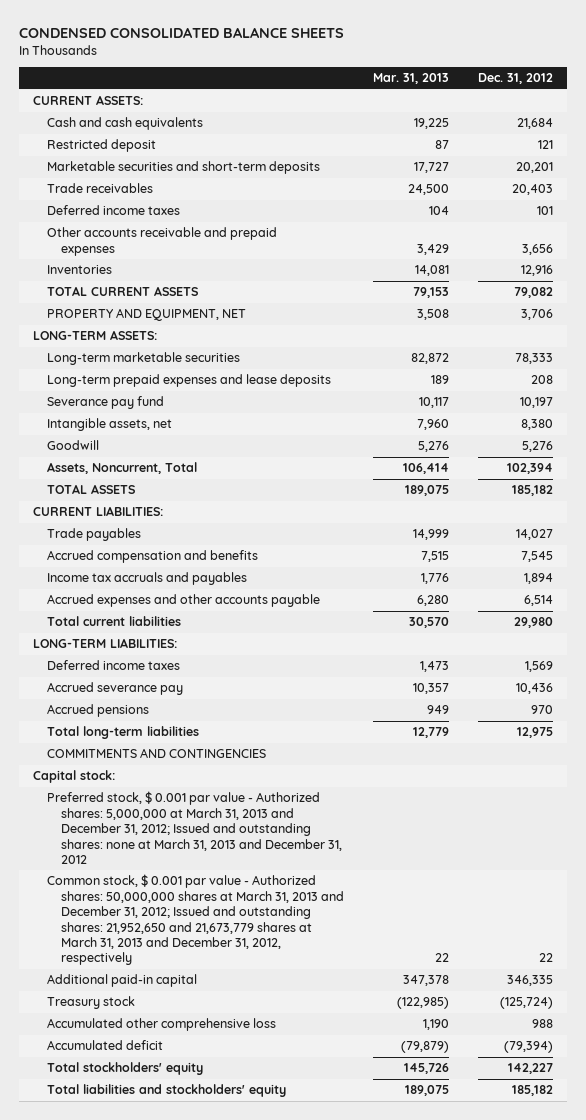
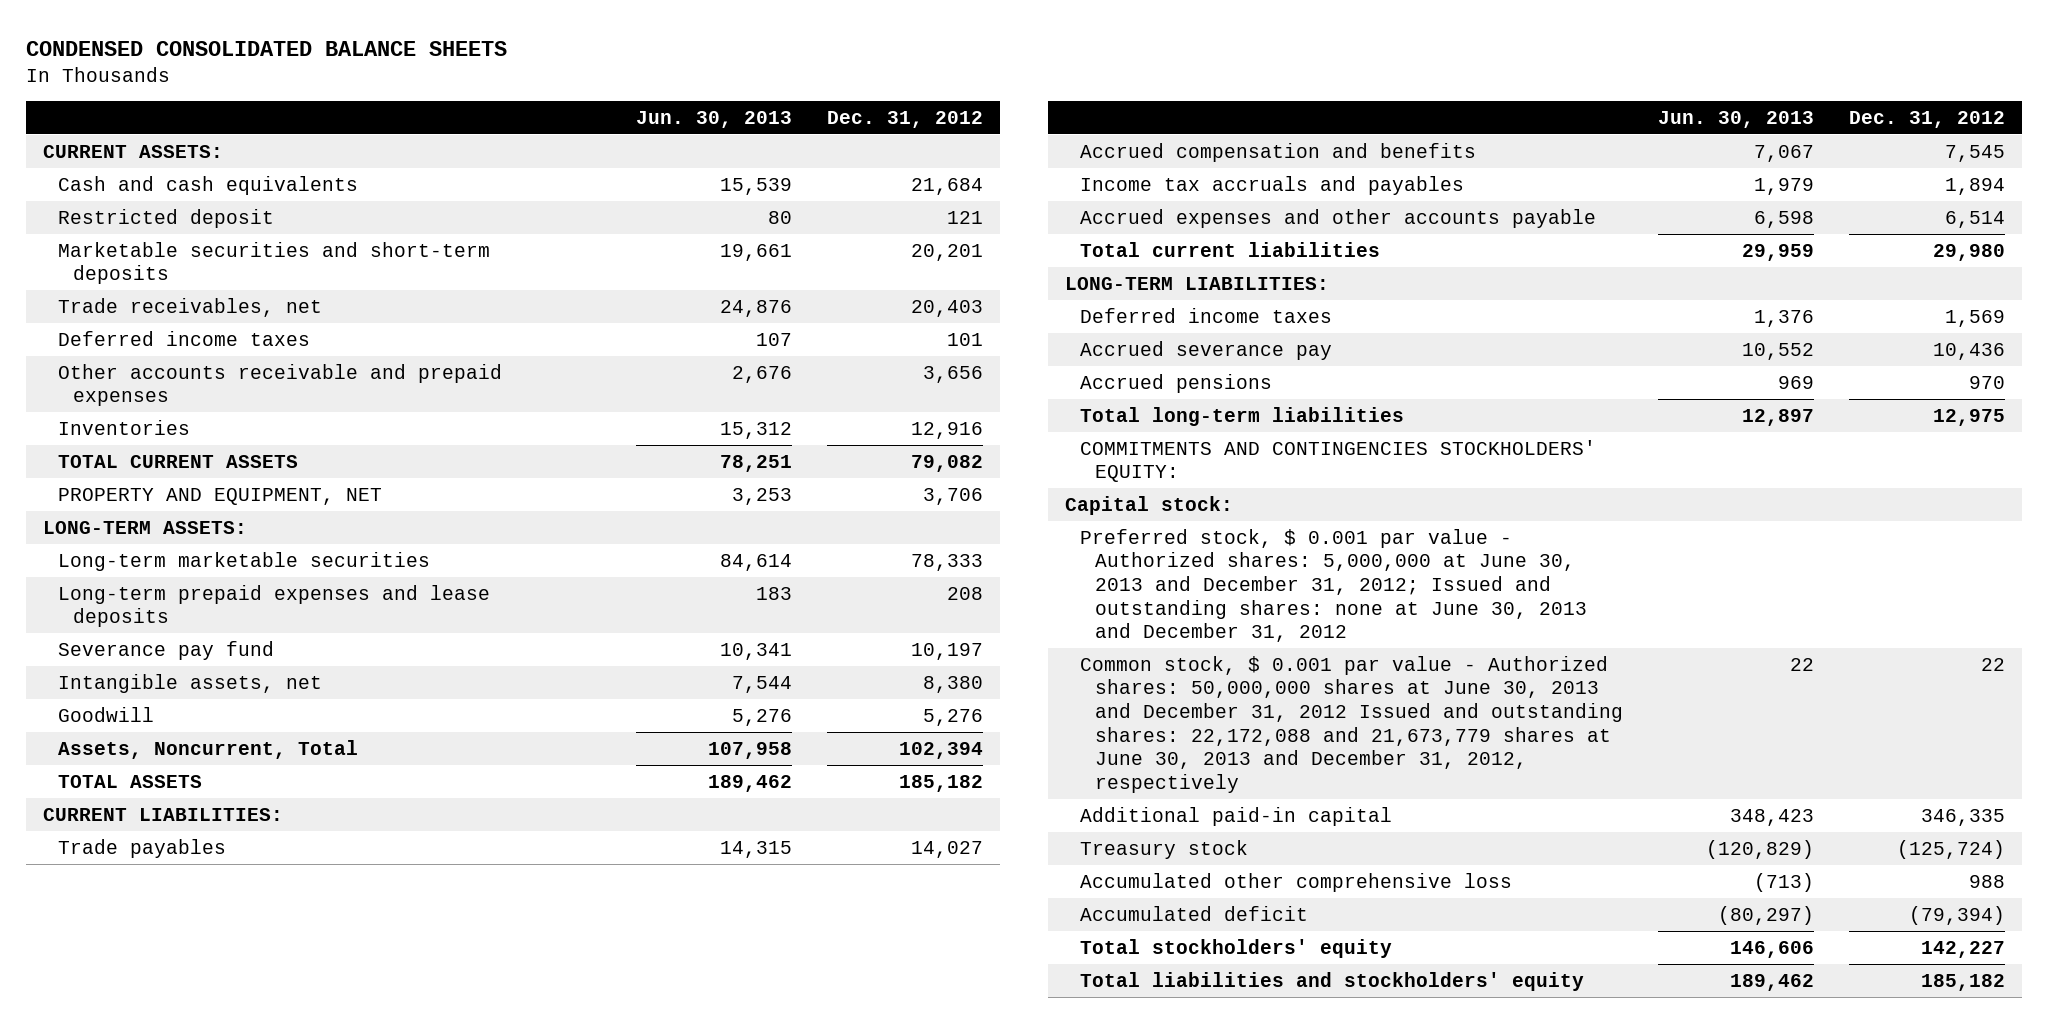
[373,73,450,85] Mar. 31, 2013 -> none
none -> [635,110,792,128] Jun. 30, 2013
[47,183,154,194] Trade receivables -> [58,297,323,317] Trade receivables, net
[47,748,267,759] COMMITMENTS AND CONTINGENCIES -> [1080,439,1597,483] COMMITMENTS AND CONTINGENCIES STOCKHOLDERS' EQUITY:
[47,791,343,864] Preferred stock, $ 0.001 par value - Authorized shares: 5,000,000 at March 31, 2013 and December 31, 2012; Issued and outstanding shares: none at March 31, 2013 and December 31, 2012 -> [1080,528,1588,643] Preferred stock, $ 0.001 par value - Authorized shares: 5,000,000 at June 30, 2013 and December 31, 2012; Issued and outstanding shares: none at June 30, 2013 and December 31, 2012
[47,874,345,966] Common stock, $ 0.001 par value - Authorized shares: 50,000,000 shares at March 31, 2013 and December 31, 2012; Issued and outstanding shares: 21,952,650 and 21,673,779 shares at March 31, 2013 and December 31, 2012, respectively -> [1080,655,1624,794] Common stock, $ 0.001 par value - Authorized shares: 50,000,000 shares at June 30, 2013 and December 31, 2012 Issued and outstanding shares: 22,172,088 and 21,673,779 shares at June 30, 2013 and December 31, 2012, respectively

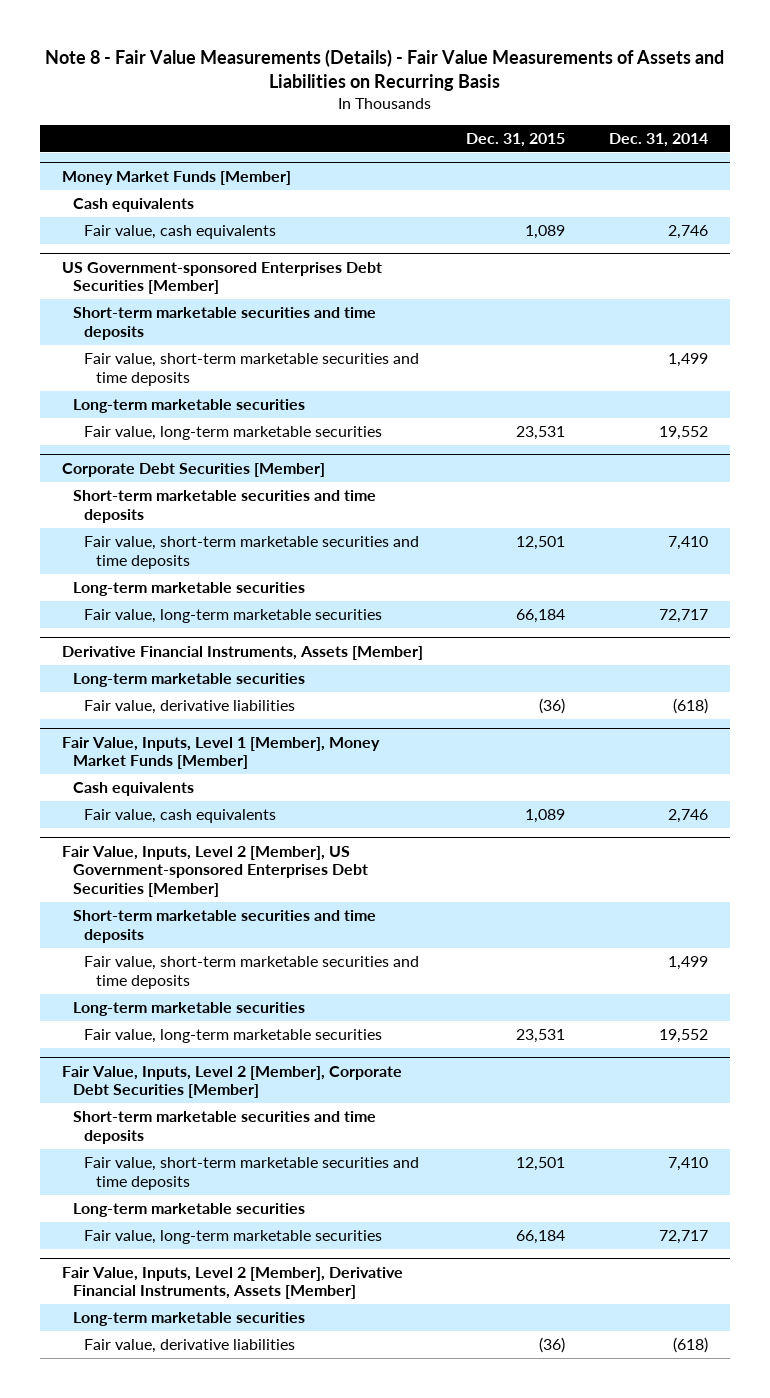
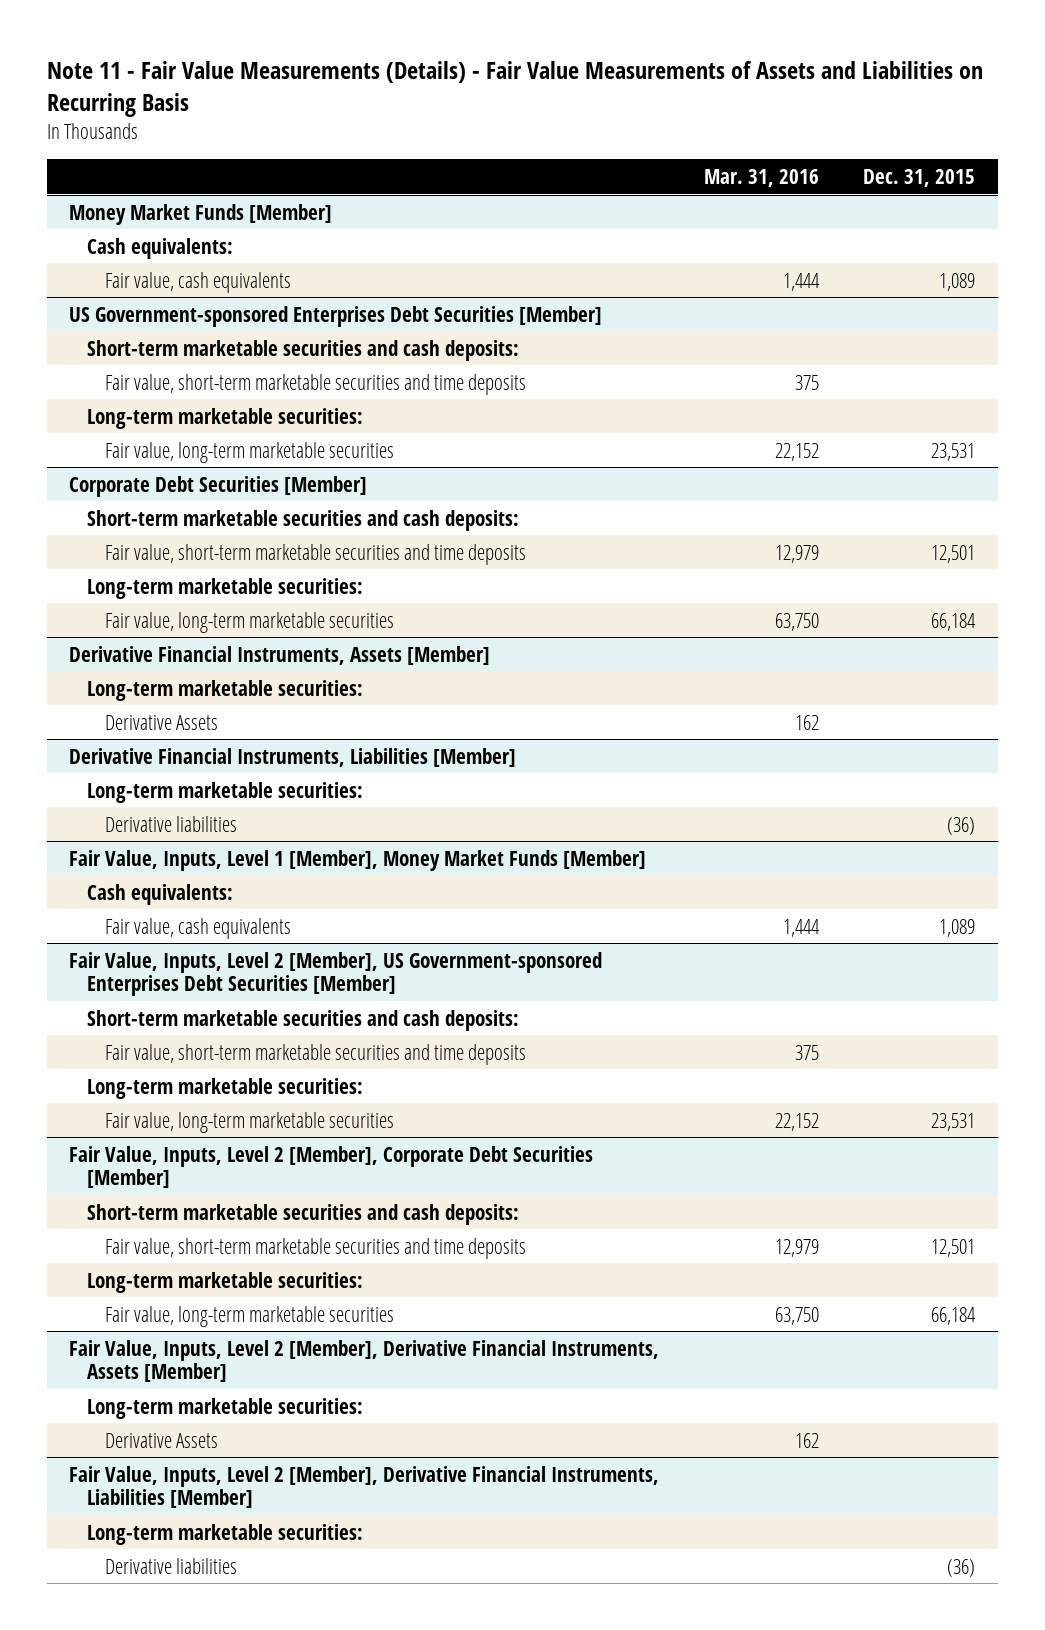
[44,49,724,92] Note 8 - Fair Value Measurements (Details) - Fair Value Measurements of Assets and Liabilities on Recurring Basis -> [47,61,984,117] Note 11 - Fair Value Measurements (Details) - Fair Value Measurements of Assets and Liabilities on Recurring Basis
[608,132,708,147] Dec. 31, 2014 -> none
none -> [703,168,819,187] Mar. 31, 2016
[73,198,195,213] Cash equivalents -> [87,237,234,259] Cash equivalents:
[73,307,377,341] Short-term marketable securities and time deposits -> [87,339,520,361] Short-term marketable securities and cash deposits:
[73,399,306,414] Long-term marketable securities -> [87,407,364,429] Long-term marketable securities:
[73,490,377,524] Short-term marketable securities and time deposits -> [87,509,520,531] Short-term marketable securities and cash deposits:
[73,582,306,597] Long-term marketable securities -> [87,577,364,599] Long-term marketable securities:
[73,673,306,688] Long-term marketable securities -> [87,679,364,701] Long-term marketable securities:
none -> [105,714,219,730] Derivative Assets
none -> [69,747,517,767] Derivative Financial Instruments, Liabilities [Member]
none -> [87,781,364,803] Long-term marketable securities:
[84,700,296,715] Fair value, derivative liabilities -> [105,815,238,832] Derivative liabilities
[73,782,195,797] Cash equivalents -> [87,883,234,905] Cash equivalents:
[73,910,377,944] Short-term marketable securities and time deposits -> [87,1009,520,1031] Short-term marketable securities and cash deposits:
[73,1002,306,1017] Long-term marketable securities -> [87,1077,364,1099] Long-term marketable securities:
[73,1111,377,1145] Short-term marketable securities and time deposits -> [87,1203,520,1225] Short-term marketable securities and cash deposits:
[73,1203,306,1218] Long-term marketable securities -> [87,1271,364,1293] Long-term marketable securities:
[73,1312,306,1327] Long-term marketable securities -> [87,1397,364,1419] Long-term marketable securities:
none -> [105,1432,219,1448] Derivative Assets
none -> [69,1465,660,1509] Fair Value, Inputs, Level 2 [Member], Derivative Financial Instruments, Liabilities [Member]
none -> [87,1523,364,1545] Long-term marketable securities:
[84,1339,296,1354] Fair value, derivative liabilities -> [105,1557,238,1574] Derivative liabilities

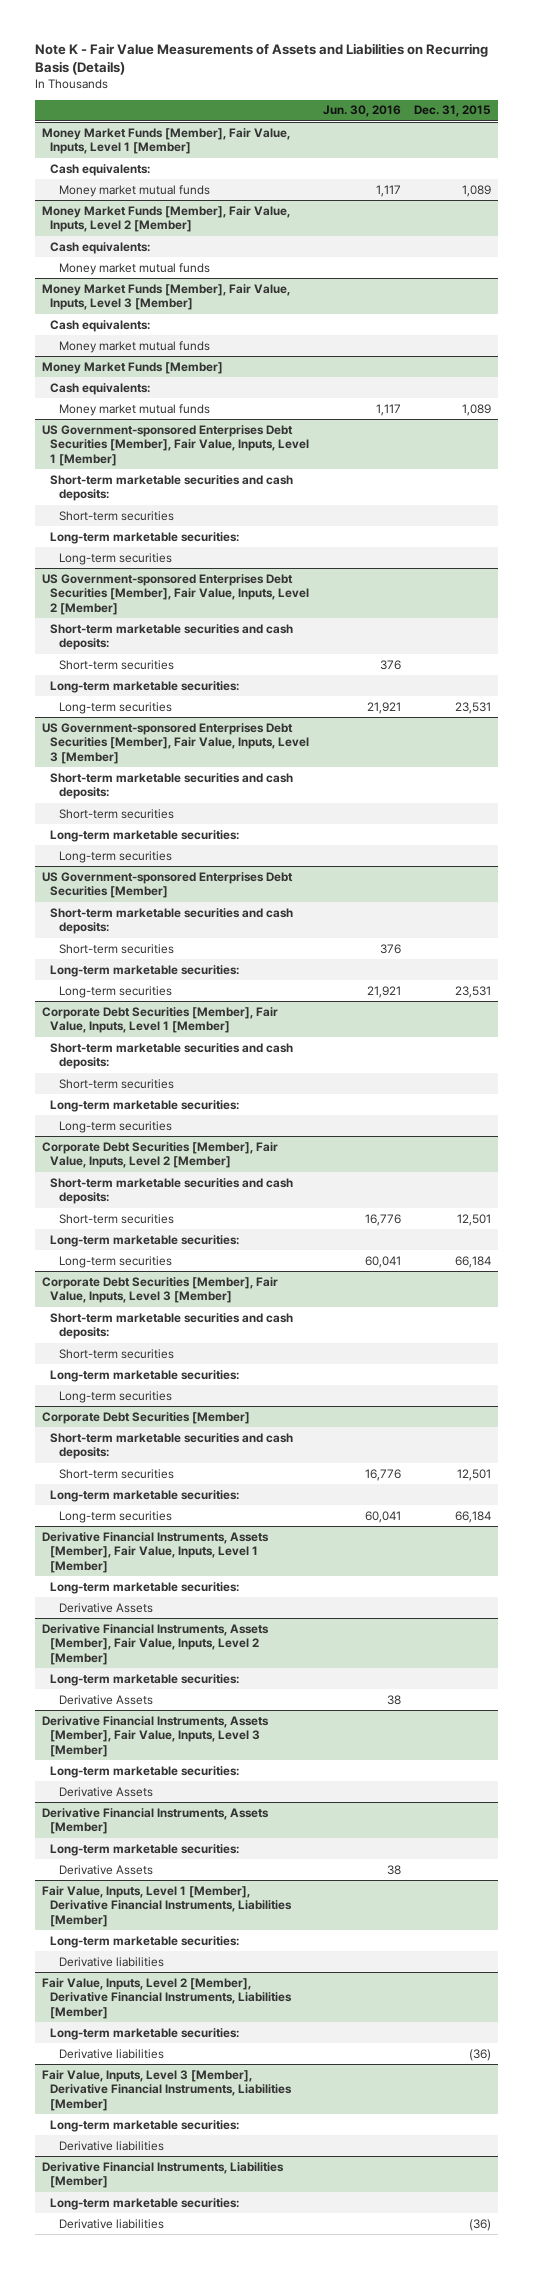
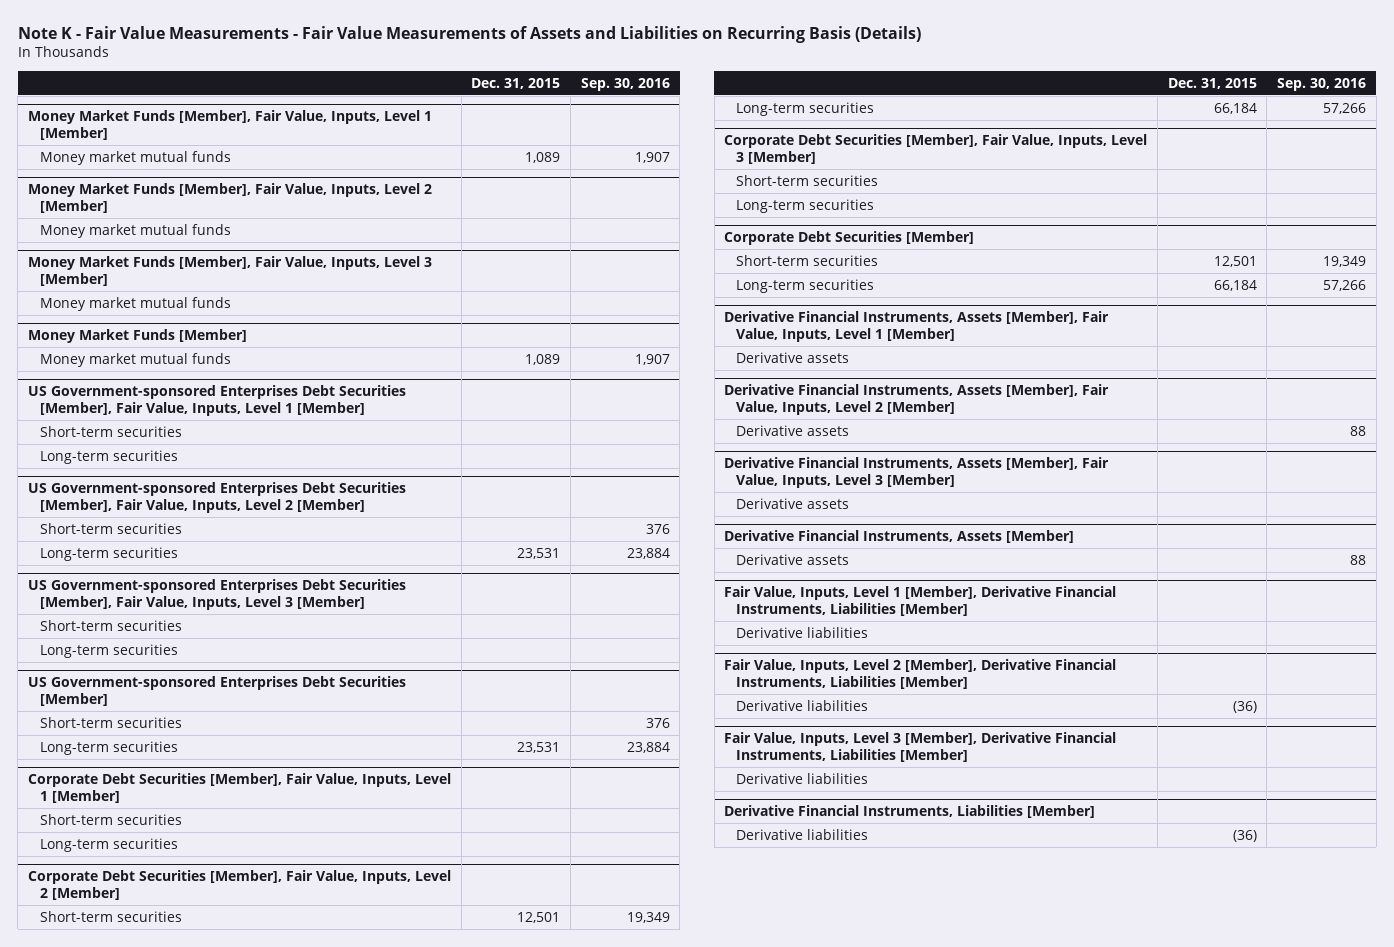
[35,42,489,75] Note K - Fair Value Measurements of Assets and Liabilities on Recurring Basis (Details) -> [17,25,921,43] Note K - Fair Value Measurements - Fair Value Measurements of Assets and Liabilities on Recurring Basis (Details)
[322,105,401,118] Jun. 30, 2016 -> none
none -> [580,77,670,91] Sep. 30, 2016
[50,163,151,176] Cash equivalents: -> none
[50,241,151,254] Cash equivalents: -> none
[50,319,151,332] Cash equivalents: -> none
[50,382,151,395] Cash equivalents: -> none
[50,474,294,502] Short-term marketable securities and cash deposits: -> none
[50,531,240,544] Long-term marketable securities: -> none
[50,623,294,651] Short-term marketable securities and cash deposits: -> none
[50,680,240,693] Long-term marketable securities: -> none
[50,772,294,800] Short-term marketable securities and cash deposits: -> none
[50,829,240,842] Long-term marketable securities: -> none
[50,907,294,935] Short-term marketable securities and cash deposits: -> none
[50,964,240,977] Long-term marketable securities: -> none
[50,1042,294,1070] Short-term marketable securities and cash deposits: -> none
[50,1099,240,1112] Long-term marketable securities: -> none
[50,1177,294,1205] Short-term marketable securities and cash deposits: -> none
[50,1234,240,1247] Long-term marketable securities: -> none
[50,1312,294,1340] Short-term marketable securities and cash deposits: -> none
[50,1369,240,1382] Long-term marketable securities: -> none
[50,1432,294,1460] Short-term marketable securities and cash deposits: -> none
[50,1489,240,1502] Long-term marketable securities: -> none
[50,1581,240,1594] Long-term marketable securities: -> none
[58,1602,153,1613] Derivative Assets -> [736,351,850,363] Derivative assets
[50,1673,240,1686] Long-term marketable securities: -> none
[58,1694,153,1705] Derivative Assets -> [736,424,850,436] Derivative assets
[50,1765,240,1778] Long-term marketable securities: -> none
[58,1786,153,1797] Derivative Assets -> [736,497,850,509] Derivative assets
[50,1843,240,1856] Long-term marketable securities: -> none
[58,1864,153,1875] Derivative Assets -> [736,553,850,565] Derivative assets
[50,1935,240,1948] Long-term marketable securities: -> none
[50,2027,240,2040] Long-term marketable securities: -> none
[50,2119,240,2132] Long-term marketable securities: -> none
[50,2197,240,2210] Long-term marketable securities: -> none

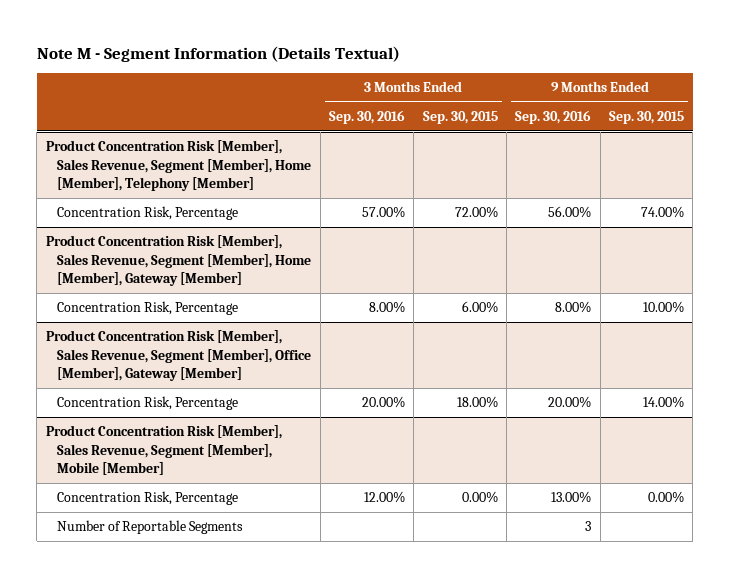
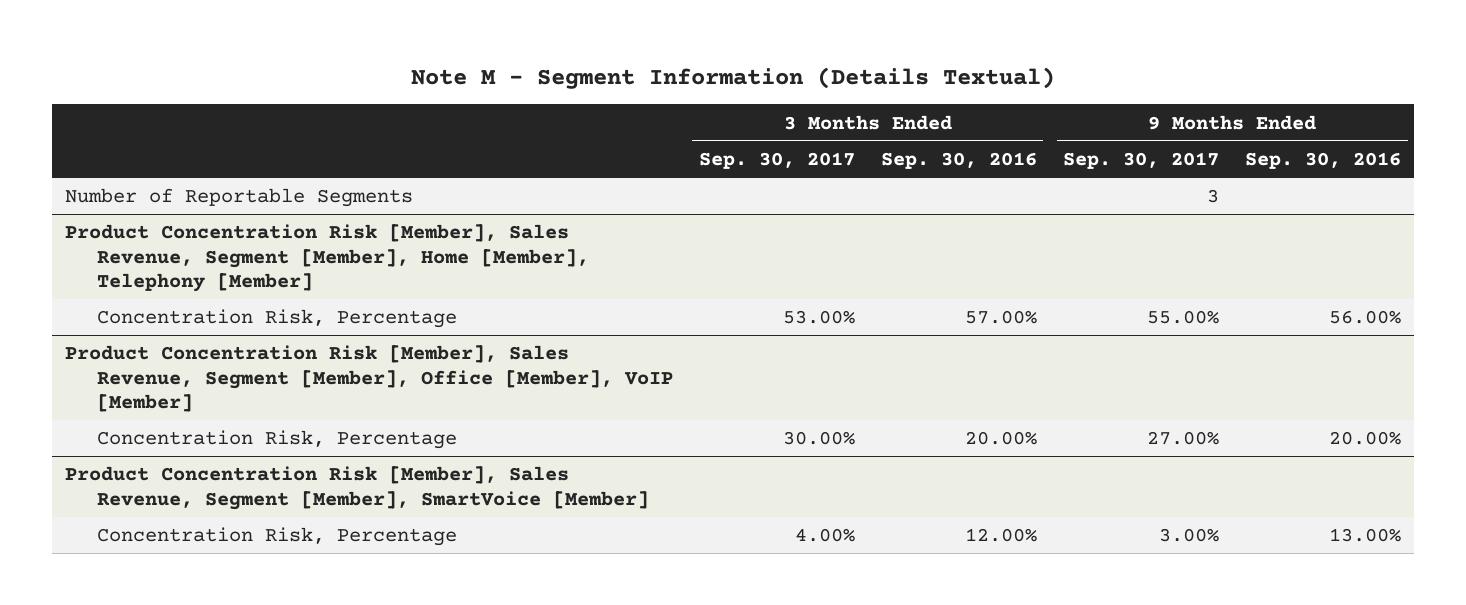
[422,111,498,125] Sep. 30, 2015 -> none
[608,111,684,125] Sep. 30, 2015 -> none
none -> [698,152,855,170] Sep. 30, 2017
none -> [1063,152,1220,170] Sep. 30, 2017
none -> [64,188,413,208] Number of Reportable Segments
[45,235,312,287] Product Concentration Risk [Member], Sales Revenue, Segment [Member], Home [Member], Gateway [Member] -> none
[57,301,239,316] Concentration Risk, Percentage -> none
[45,330,312,382] Product Concentration Risk [Member], Sales Revenue, Segment [Member], Office [Member], Gateway [Member] -> [64,345,673,413] Product Concentration Risk [Member], Sales Revenue, Segment [Member], Office [Member], VoIP [Member]
[45,425,282,476] Product Concentration Risk [Member], Sales Revenue, Segment [Member], Mobile [Member] -> [64,466,649,510] Product Concentration Risk [Member], Sales Revenue, Segment [Member], SmartVoice [Member]
[57,520,244,535] Number of Reportable Segments -> none

